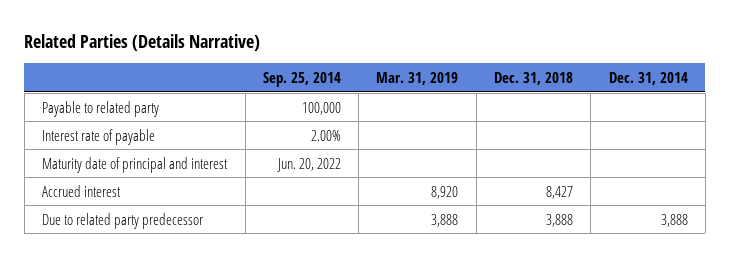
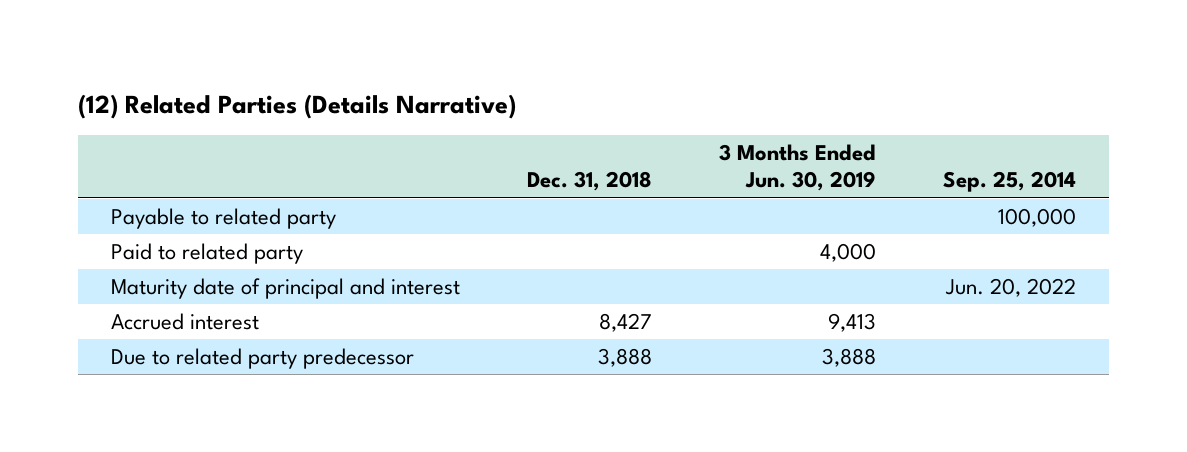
[24,34,261,52] Related Parties (Details Narrative) -> [78,93,517,119] (12) Related Parties (Details Narrative)
[376,71,459,85] Mar. 31, 2019 -> none
[608,71,688,85] Dec. 31, 2014 -> none
none -> [718,144,876,192] 3 Months Ended Jun. 30, 2019
[42,128,156,145] Interest rate of payable -> none
none -> [111,243,304,265] Paid to related party

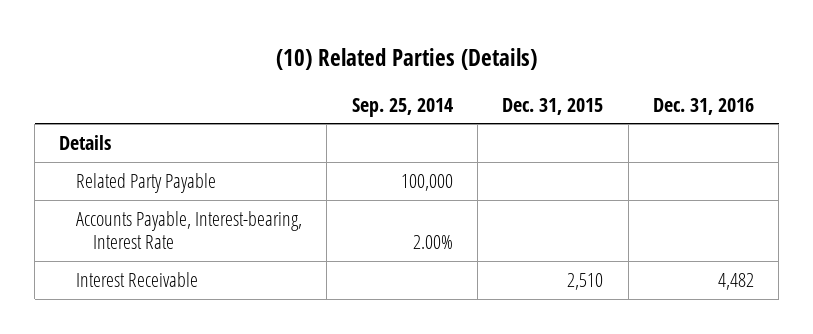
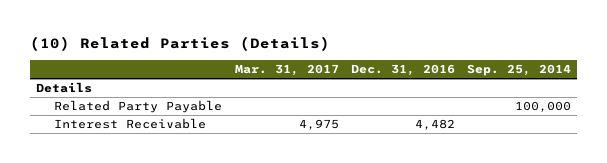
[502,97,604,115] Dec. 31, 2015 -> none
none -> [234,64,339,77] Mar. 31, 2017
[76,210,303,250] Accounts Payable, Interest-bearing, Interest Rate -> none

